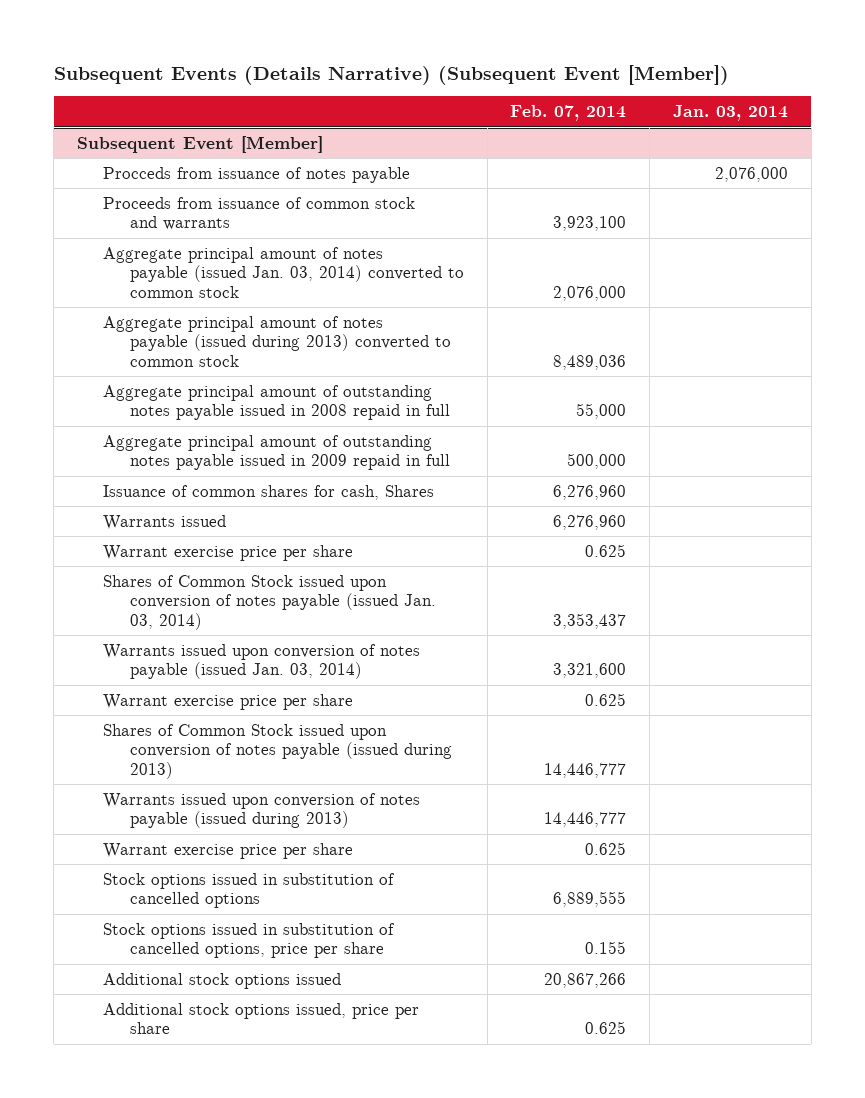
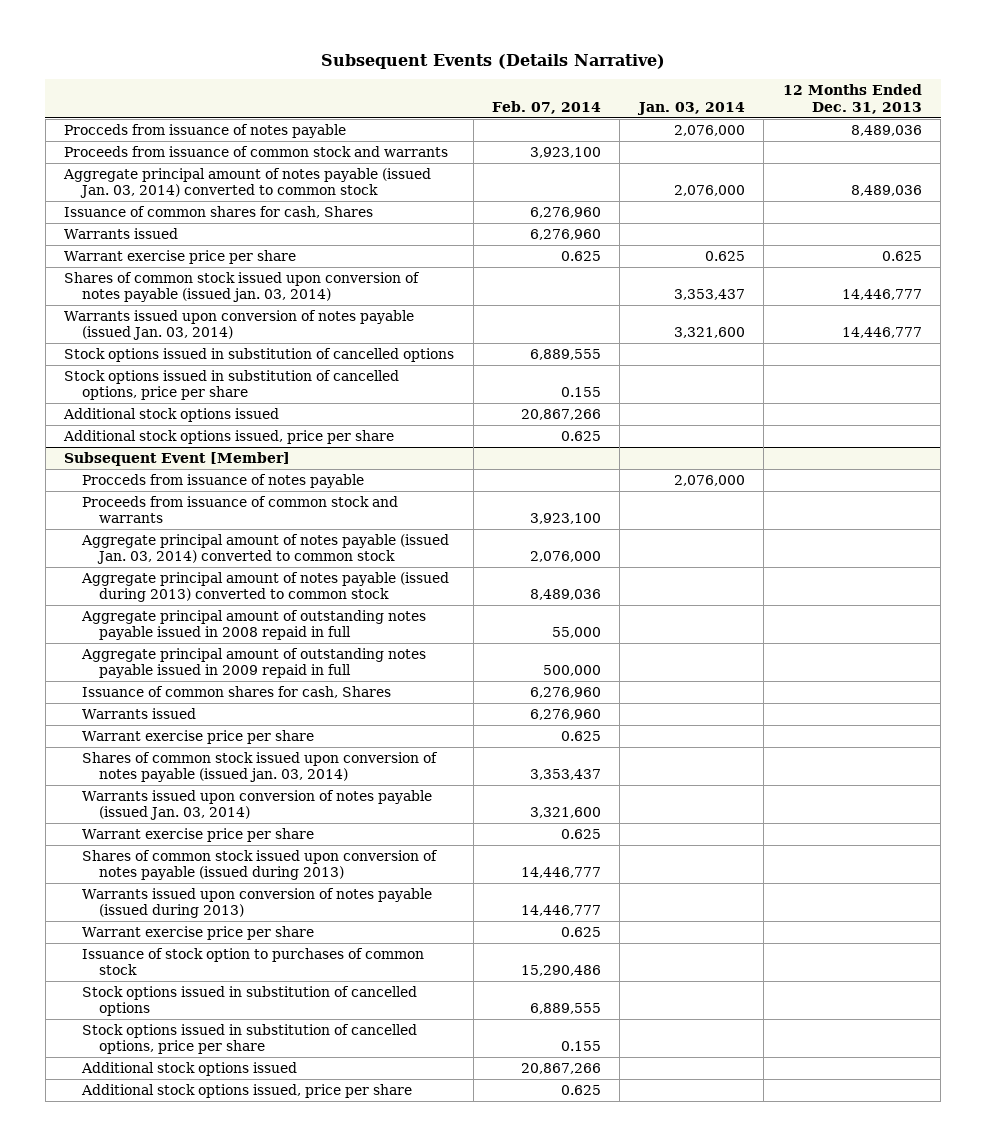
[53,64,729,85] Subsequent Events (Details Narrative) (Subsequent Event [Member]) -> [320,54,665,70] Subsequent Events (Details Narrative)
none -> [782,84,922,114] 12 Months Ended Dec. 31, 2013
none -> [64,123,347,138] Procceds from issuance of notes payable
none -> [64,145,449,157] Proceeds from issuance of common stock and warrants
none -> [63,167,432,199] Aggregate principal amount of notes payable (issued Jan. 03, 2014) converted to common stock
none -> [64,205,374,218] Issuance of common shares for cash, Shares
none -> [64,227,179,239] Warrants issued
none -> [64,249,297,264] Warrant exercise price per share
none -> [64,271,421,303] Shares of common stock issued upon conversion of notes payable (issued jan. 03, 2014)
none -> [64,309,415,341] Warrants issued upon conversion of notes payable (issued Jan. 03, 2014)
none -> [64,347,455,362] Stock options issued in substitution of cancelled options
none -> [64,369,400,401] Stock options issued in substitution of cancelled options, price per share
none -> [63,407,280,422] Additional stock options issued
none -> [63,429,395,444] Additional stock options issued, price per share
[103,574,436,630] Shares of Common Stock issued upon conversion of notes payable (issued Jan. 03, 2014) -> [81,751,438,783] Shares of common stock issued upon conversion of notes payable (issued jan. 03, 2014)
[103,723,452,779] Shares of Common Stock issued upon conversion of notes payable (issued during 2013) -> [81,849,438,881] Shares of common stock issued upon conversion of notes payable (issued during 2013)
none -> [81,947,424,976] Issuance of stock option to purchases of common stock

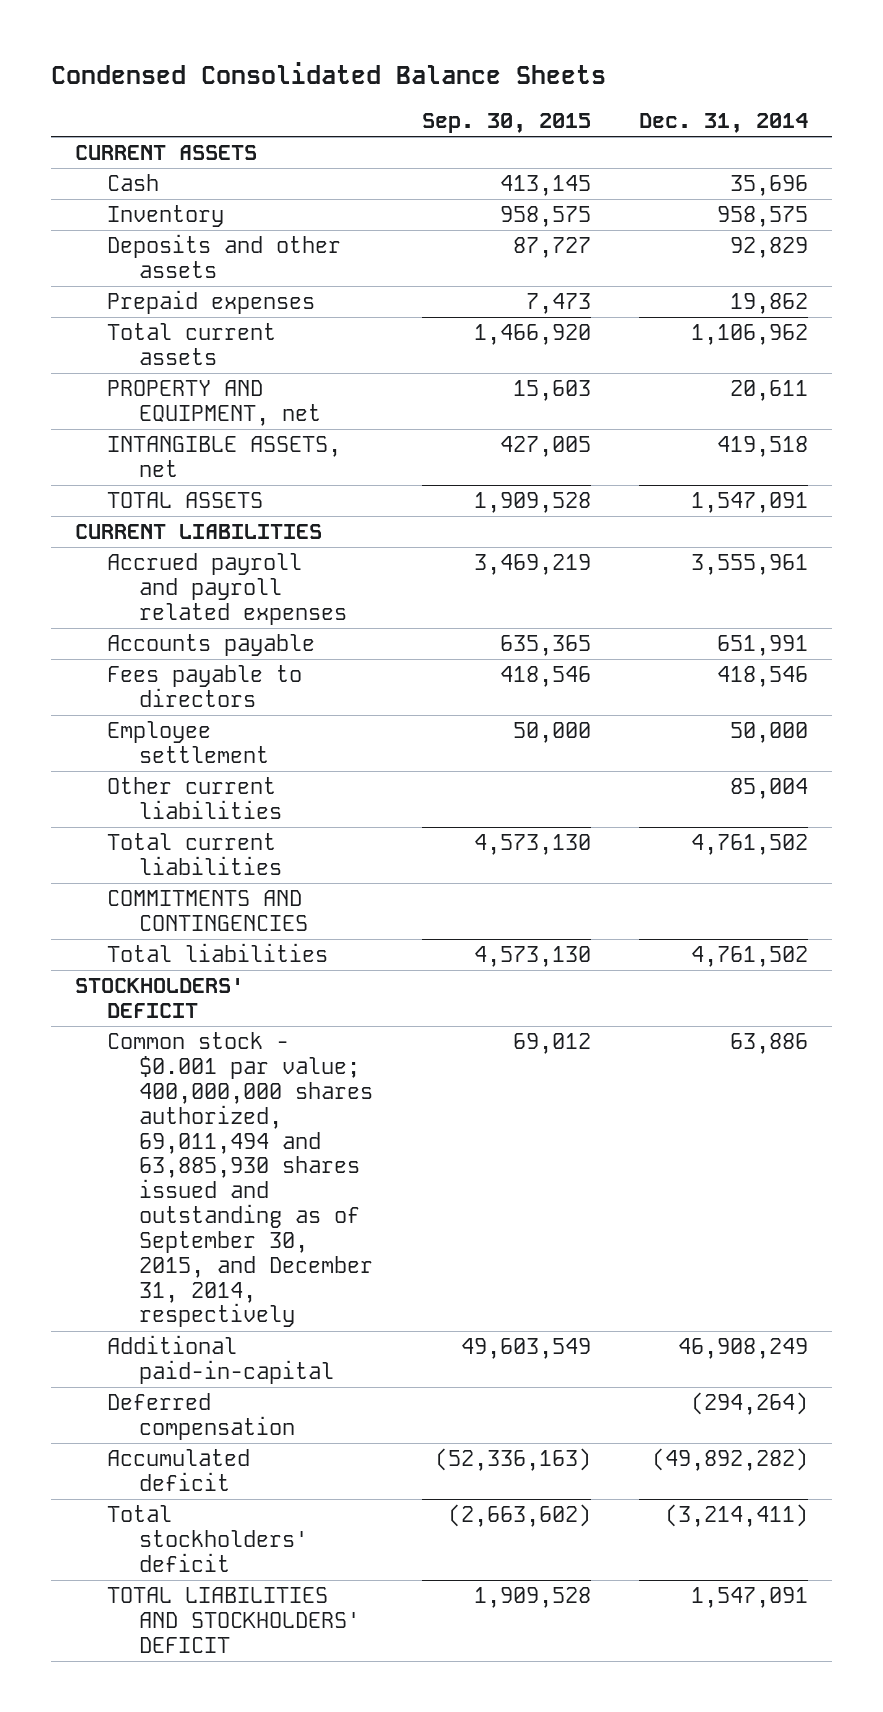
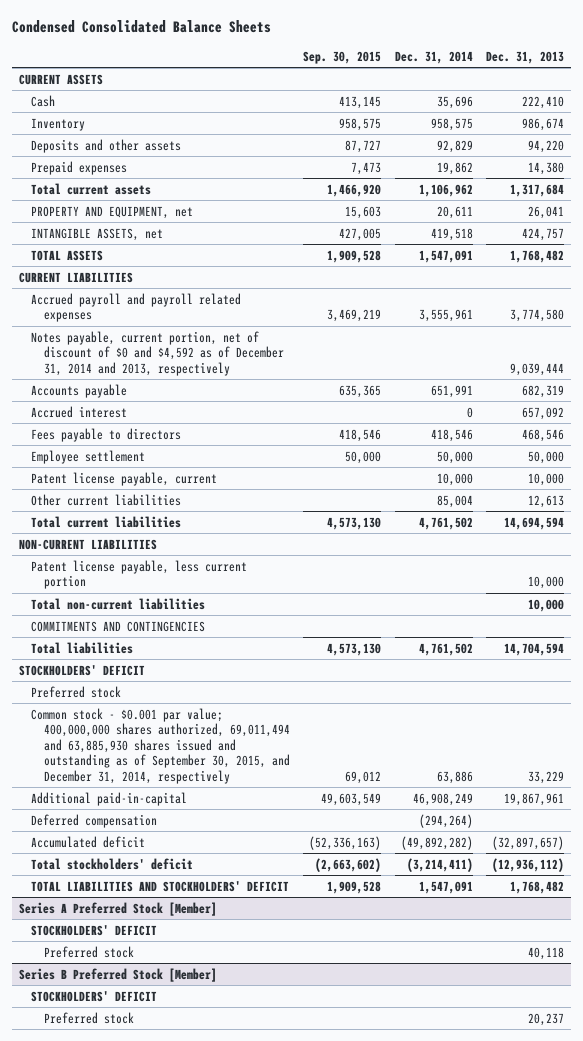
none -> [485,50,564,64] Dec. 31, 2013
none -> [31,330,285,376] Notes payable, current portion, net of discount of $0 and $4,592 as of December 31, 2014 and 2013, respectively
none -> [31,405,128,418] Accrued interest
none -> [31,471,218,486] Patent license payable, current
none -> [18,538,157,550] NON-CURRENT LIABILITIES
none -> [31,559,248,590] Patent license payable, less current portion
none -> [31,597,206,610] Total non-current liabilities
none -> [31,685,122,698] Preferred stock
none -> [18,901,217,916] Series A Preferred Stock [Member]
none -> [31,924,158,936] STOCKHOLDERS' DEFICIT
none -> [44,945,135,958] Preferred stock
none -> [18,967,217,982] Series B Preferred Stock [Member]
none -> [31,990,158,1002] STOCKHOLDERS' DEFICIT
none -> [44,1011,135,1024] Preferred stock

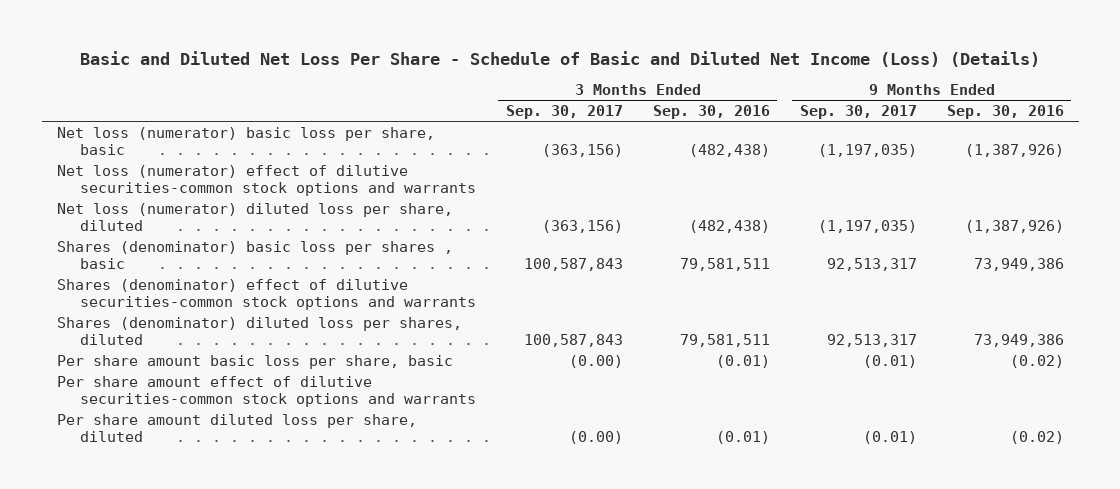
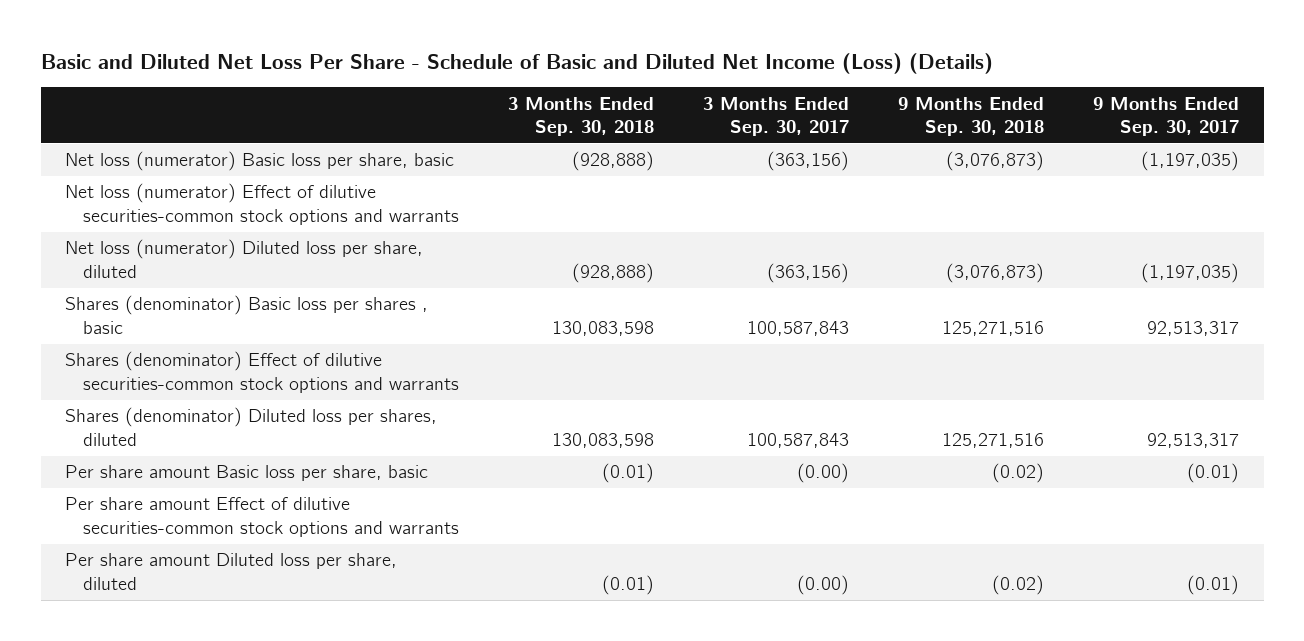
[652,105,770,120] Sep. 30, 2016 -> none
[946,105,1064,120] Sep. 30, 2016 -> none
none -> [507,96,654,137] 3 Months Ended Sep. 30, 2018
none -> [898,96,1045,137] 9 Months Ended Sep. 30, 2018
[56,126,435,156] Net loss (numerator) basic loss per share, basic -> [65,151,455,172] Net loss (numerator) Basic loss per share, basic
[56,164,477,197] Net loss (numerator) effect of dilutive securities-common stock options and warrants -> [65,183,459,225] Net loss (numerator) Effect of dilutive securities-common stock options and warrants
[56,202,453,232] Net loss (numerator) diluted loss per share, diluted -> [65,239,424,278] Net loss (numerator) Diluted loss per share, diluted
[56,240,453,270] Shares (denominator) basic loss per shares , basic -> [65,295,429,334] Shares (denominator) Basic loss per shares , basic
[56,278,477,311] Shares (denominator) effect of dilutive securities-common stock options and warrants -> [65,351,459,393] Shares (denominator) Effect of dilutive securities-common stock options and warrants
[56,316,462,346] Shares (denominator) diluted loss per shares, diluted -> [65,407,438,446] Shares (denominator) Diluted loss per shares, diluted
[56,354,453,369] Per share amount basic loss per share, basic -> [65,465,429,482] Per share amount Basic loss per share, basic
[56,375,477,408] Per share amount effect of dilutive securities-common stock options and warrants -> [65,497,459,537] Per share amount Effect of dilutive securities-common stock options and warrants
[56,413,417,443] Per share amount diluted loss per share, diluted -> [65,553,398,590] Per share amount Diluted loss per share, diluted

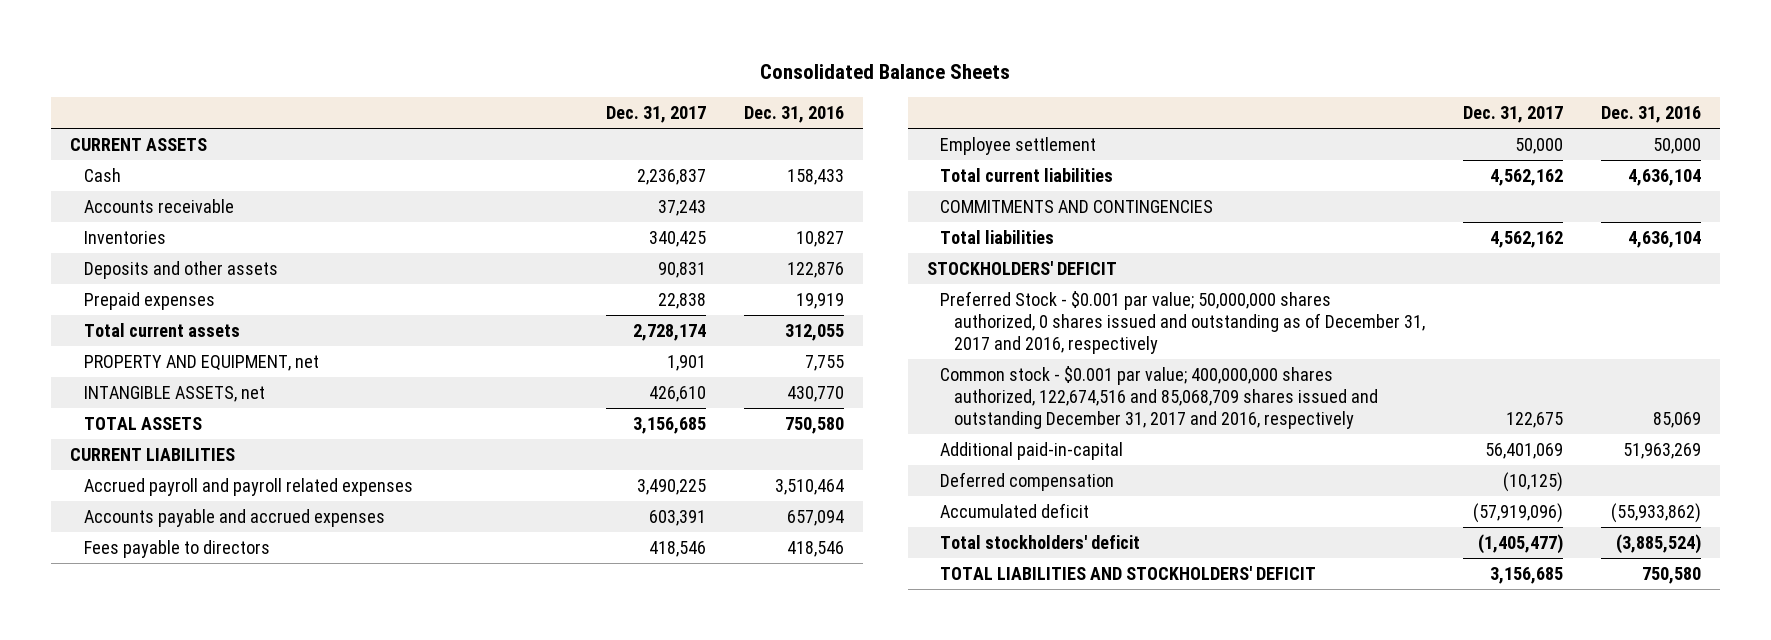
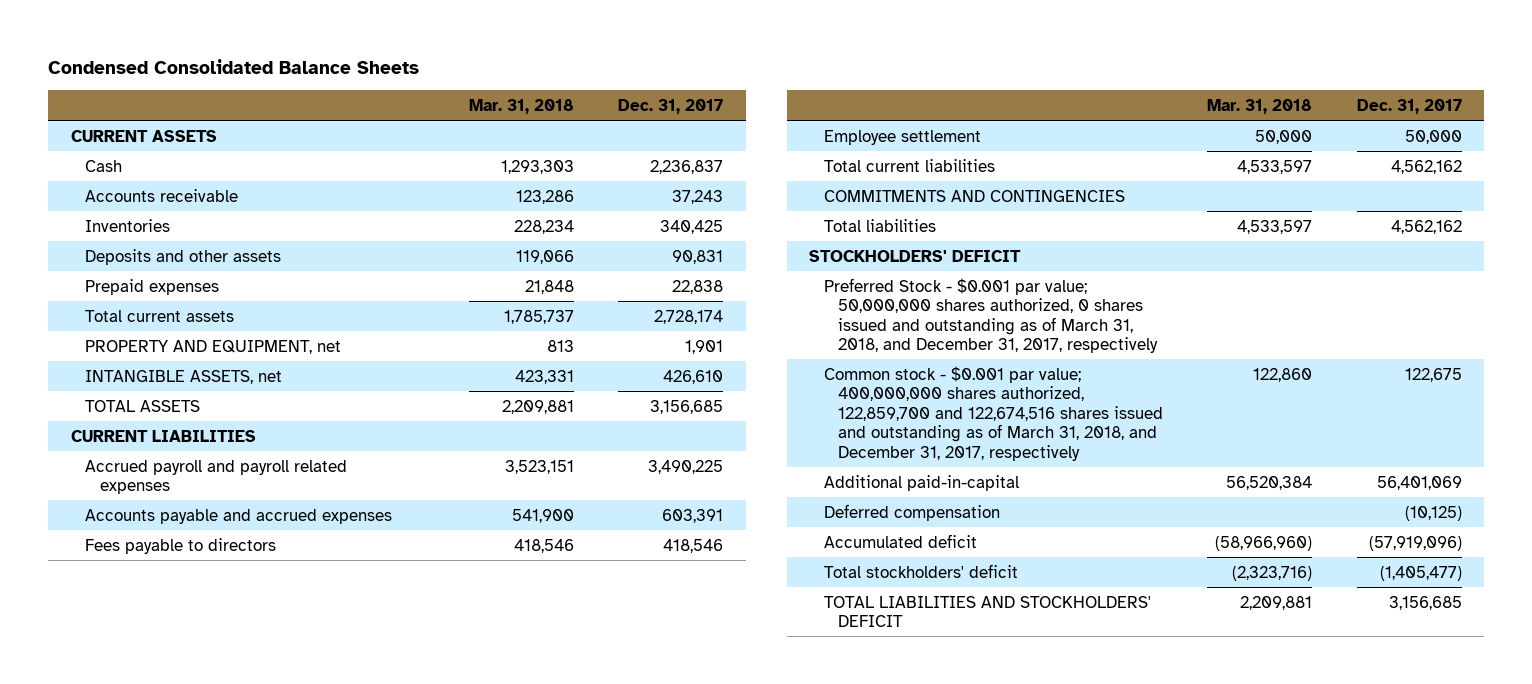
[760,64,1011,80] Consolidated Balance Sheets -> [48,58,420,74] Condensed Consolidated Balance Sheets
[744,105,845,123] Dec. 31, 2016 -> none
none -> [469,99,575,115] Mar. 31, 2018
[940,291,1425,355] Preferred Stock - $0.001 par value; 50,000,000 shares authorized, 0 shares issued and outstanding as of December 31, 2017 and 2016, respectively -> [823,277,1159,354] Preferred Stock - $0.001 par value; 50,000,000 shares authorized, 0 shares issued and outstanding as of March 31, 2018, and December 31, 2017, respectively
[940,366,1378,430] Common stock - $0.001 par value; 400,000,000 shares authorized, 122,674,516 and 85,068,709 shares issued and outstanding December 31, 2017 and 2016, respectively -> [823,365,1164,461] Common stock - $0.001 par value; 400,000,000 shares authorized, 122,859,700 and 122,674,516 shares issued and outstanding as of March 31, 2018, and December 31, 2017, respectively

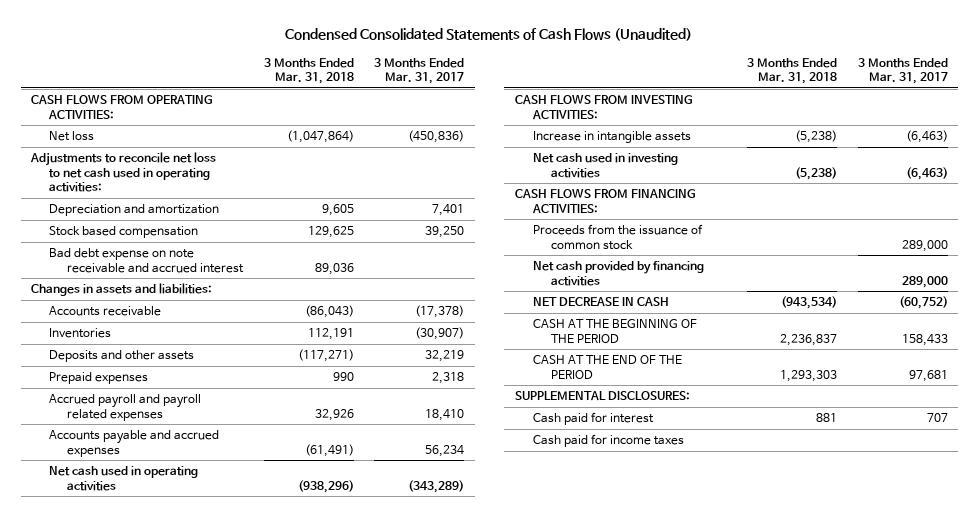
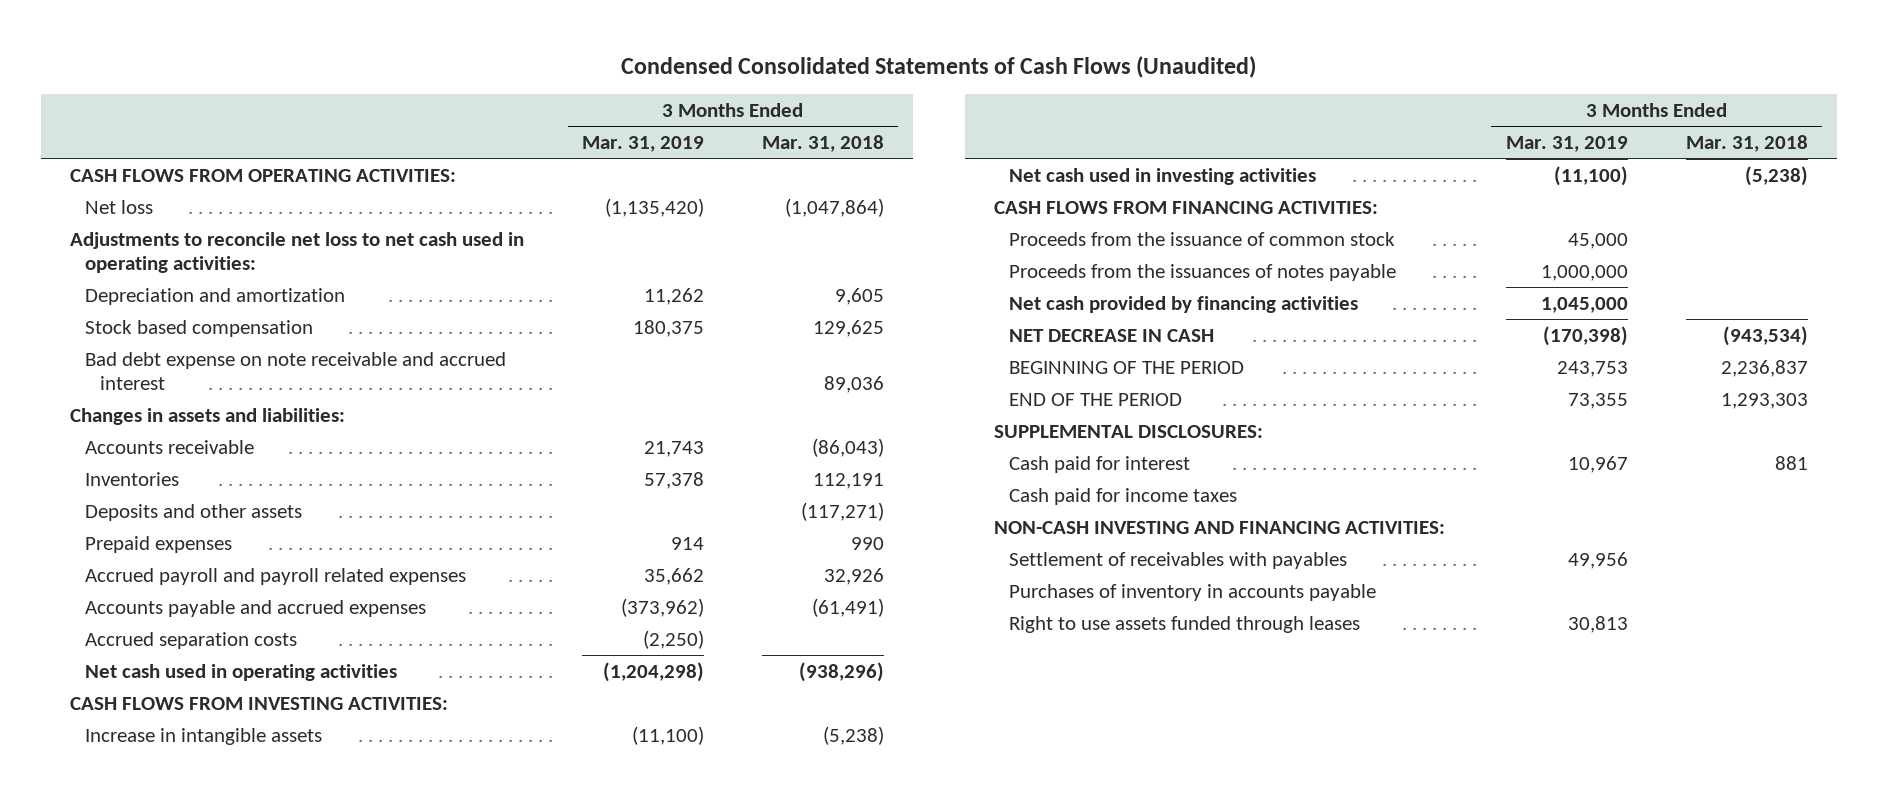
[374,57,465,84] 3 Months Ended Mar. 31, 2017 -> none
none -> [582,136,705,153] Mar. 31, 2019
none -> [84,631,297,649] Accrued separation costs
none -> [1008,263,1396,281] Proceeds from the issuances of notes payable
[532,319,697,343] CASH AT THE BEGINNING OF THE PERIOD -> [1008,360,1244,374] BEGINNING OF THE PERIOD
[532,355,682,379] CASH AT THE END OF THE PERIOD -> [1008,392,1182,406] END OF THE PERIOD
none -> [993,520,1445,534] NON-CASH INVESTING AND FINANCING ACTIVITIES:
none -> [1008,551,1347,569] Settlement of receivables with payables
none -> [1008,583,1376,601] Purchases of inventory in accounts payable
none -> [1008,615,1360,633] Right to use assets funded through leases

